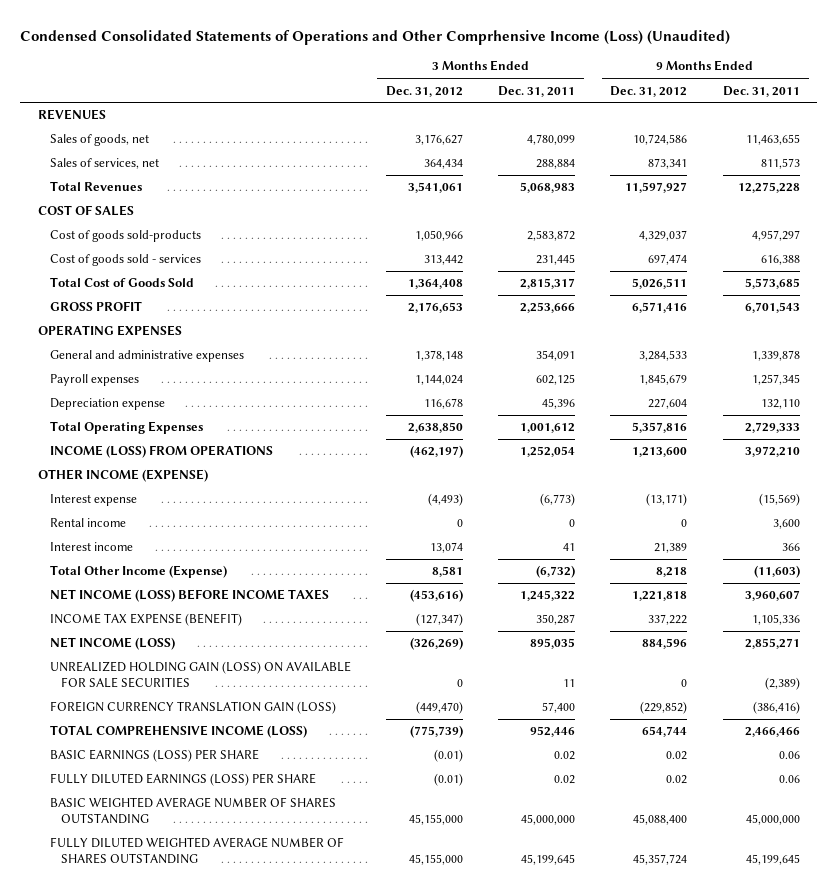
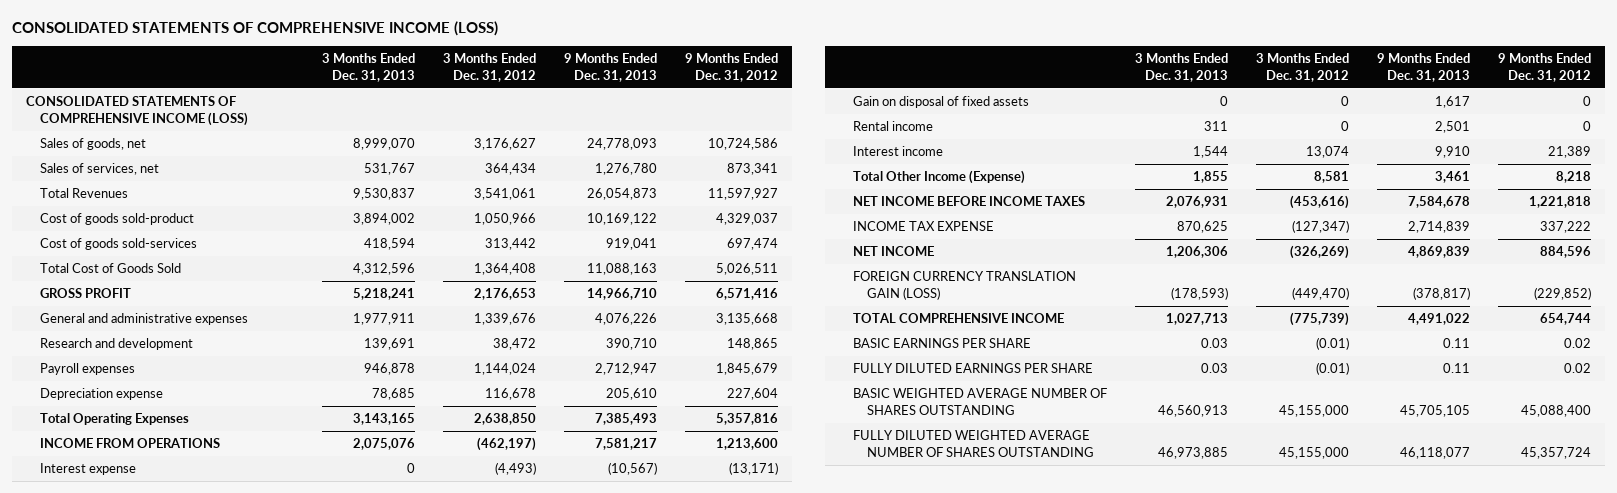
[20,29,731,45] Condensed Consolidated Statements of Operations and Other Comprhensive Income (Loss) (Unaudited) -> [12,20,499,36] CONSOLIDATED STATEMENTS OF COMPREHENSIVE INCOME (LOSS)
[498,85,576,97] Dec. 31, 2011 -> none
[722,85,800,97] Dec. 31, 2011 -> none
none -> [322,53,416,83] 3 Months Ended Dec. 31, 2013
none -> [564,53,658,83] 9 Months Ended Dec. 31, 2013
[37,109,106,121] REVENUES -> none
none -> [26,96,249,127] CONSOLIDATED STATEMENTS OF COMPREHENSIVE INCOME (LOSS)
[37,205,134,217] COST OF SALES -> none
[49,230,201,243] Cost of goods sold-products -> [40,213,195,226] Cost of goods sold-product
[49,254,201,267] Cost of goods sold - services -> [40,238,198,251] Cost of goods sold-services
[37,325,182,337] OPERATING EXPENSES -> none
[414,350,463,362] 1,378,148 -> [474,313,537,326] 1,339,676
[639,350,688,362] 3,284,533 -> [716,313,779,326] 3,135,668
none -> [40,338,194,351] Research and development
[37,469,208,483] OTHER INCOME (EXPENSE) -> none
[49,445,273,459] INCOME (LOSS) FROM OPERATIONS -> [40,438,221,449] INCOME FROM OPERATIONS
none -> [852,96,1029,109] Gain on disposal of fixed assets
[49,661,351,688] UNREALIZED HOLDING GAIN (LOSS) ON AVAILABLE FOR SALE SECURITIES -> none
[49,589,329,603] NET INCOME (LOSS) BEFORE INCOME TAXES -> [852,196,1085,207] NET INCOME BEFORE INCOME TAXES
[49,613,242,627] INCOME TAX EXPENSE (BENEFIT) -> [852,221,994,232] INCOME TAX EXPENSE
[49,637,175,651] NET INCOME (LOSS) -> [852,246,934,257] NET INCOME
[49,725,307,739] TOTAL COMPREHENSIVE INCOME (LOSS) -> [852,313,1064,324] TOTAL COMPREHENSIVE INCOME
[49,749,259,763] BASIC EARNINGS (LOSS) PER SHARE -> [852,338,1031,349] BASIC EARNINGS PER SHARE
[49,773,316,787] FULLY DILUTED EARNINGS (LOSS) PER SHARE -> [852,363,1093,374] FULLY DILUTED EARNINGS PER SHARE

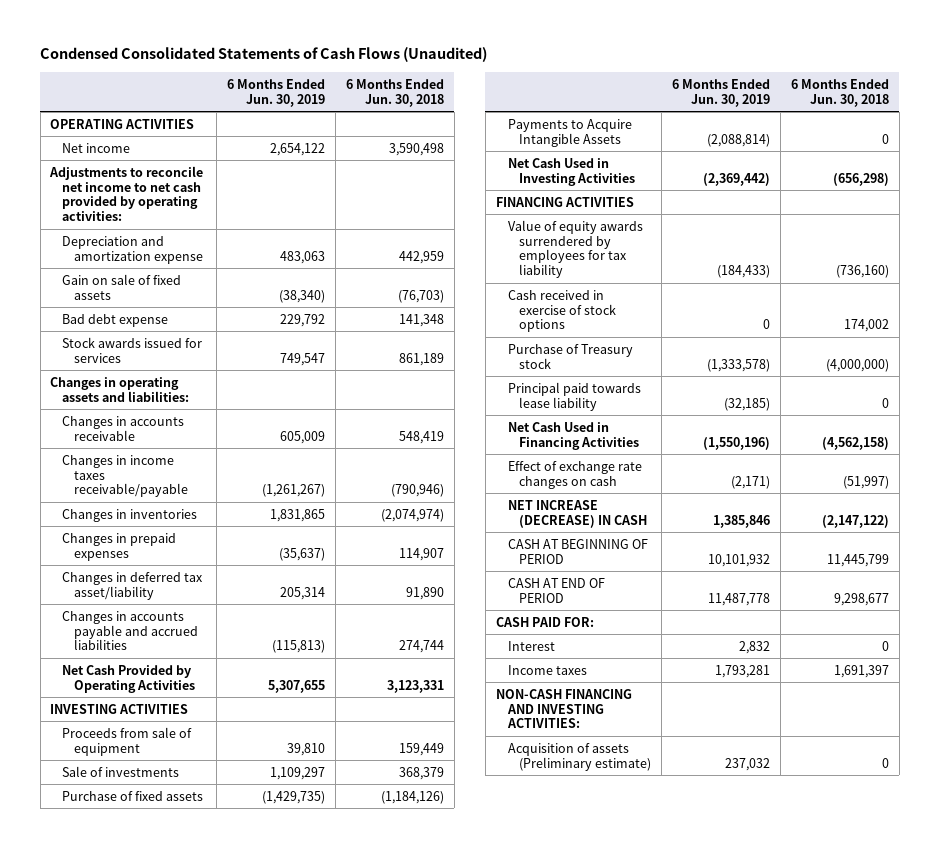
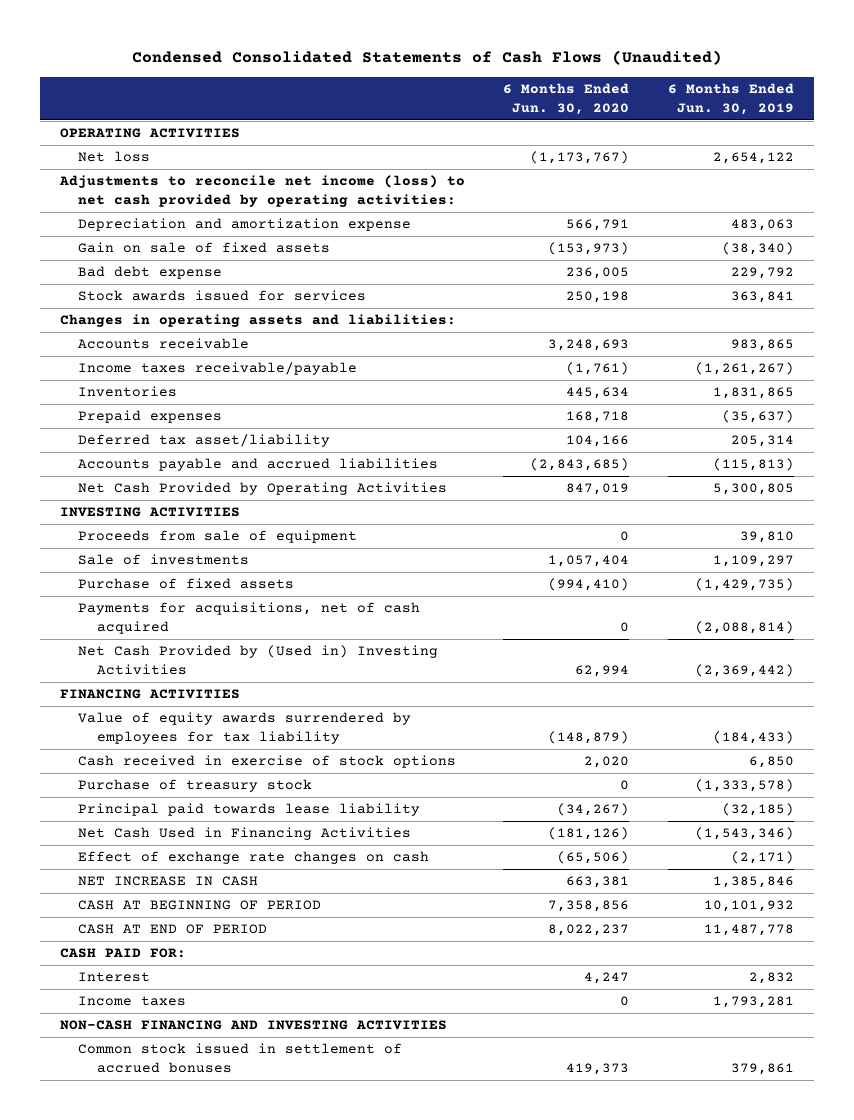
[345,78,444,107] 6 Months Ended Jun. 30, 2018 -> none
none -> [503,83,630,115] 6 Months Ended Jun. 30, 2020
[62,142,131,153] Net income -> [78,151,151,163] Net loss
[49,165,204,222] Adjustments to reconcile net income to net cash provided by operating activities: -> [58,175,465,207] Adjustments to reconcile net income (loss) to net cash provided by operating activities:
[279,352,325,366] 749,547 -> [731,291,795,304] 363,841
[62,415,185,441] Changes in accounts receivable -> [78,338,250,350] Accounts receivable
[279,430,325,444] 605,009 -> [731,339,795,352] 983,865
[62,454,189,498] Changes in income taxes receivable/payable -> [78,362,358,376] Income taxes receivable/payable
[62,508,198,522] Changes in inventories -> [78,386,178,398] Inventories
[62,532,177,561] Changes in prepaid expenses -> [78,410,223,424] Prepaid expenses
[62,571,204,600] Changes in deferred tax asset/liability -> [78,434,331,448] Deferred tax asset/liability
[62,610,199,651] Changes in accounts payable and accrued liabilities -> [78,458,439,472] Accounts payable and accrued liabilities
[267,679,325,693] 5,307,655 -> [713,483,795,496] 5,300,805
[507,118,632,147] Payments to Acquire Intangible Assets -> [78,602,421,634] Payments for acquisitions, net of cash acquired
[507,157,636,186] Net Cash Used in Investing Activities -> [78,645,439,675] Net Cash Provided by (Used in) Investing Activities
[763,319,771,330] 0 -> [749,756,795,769] 6,850
[507,343,633,369] Purchase of Treasury stock -> [78,779,313,793] Purchase of treasury stock
[703,436,771,450] (1,550,196) -> [695,827,795,841] (1,543,346)
[507,499,648,528] NET INCREASE (DECREASE) IN CASH -> [78,876,259,887] NET INCREASE IN CASH
[507,742,652,771] Acquisition of assets (Preliminary estimate) -> none
[495,688,632,729] NON-CASH FINANCING AND INVESTING ACTIVITIES: -> [59,1020,447,1031] NON-CASH FINANCING AND INVESTING ACTIVITIES
none -> [78,1043,403,1073] Common stock issued in settlement of accrued bonuses

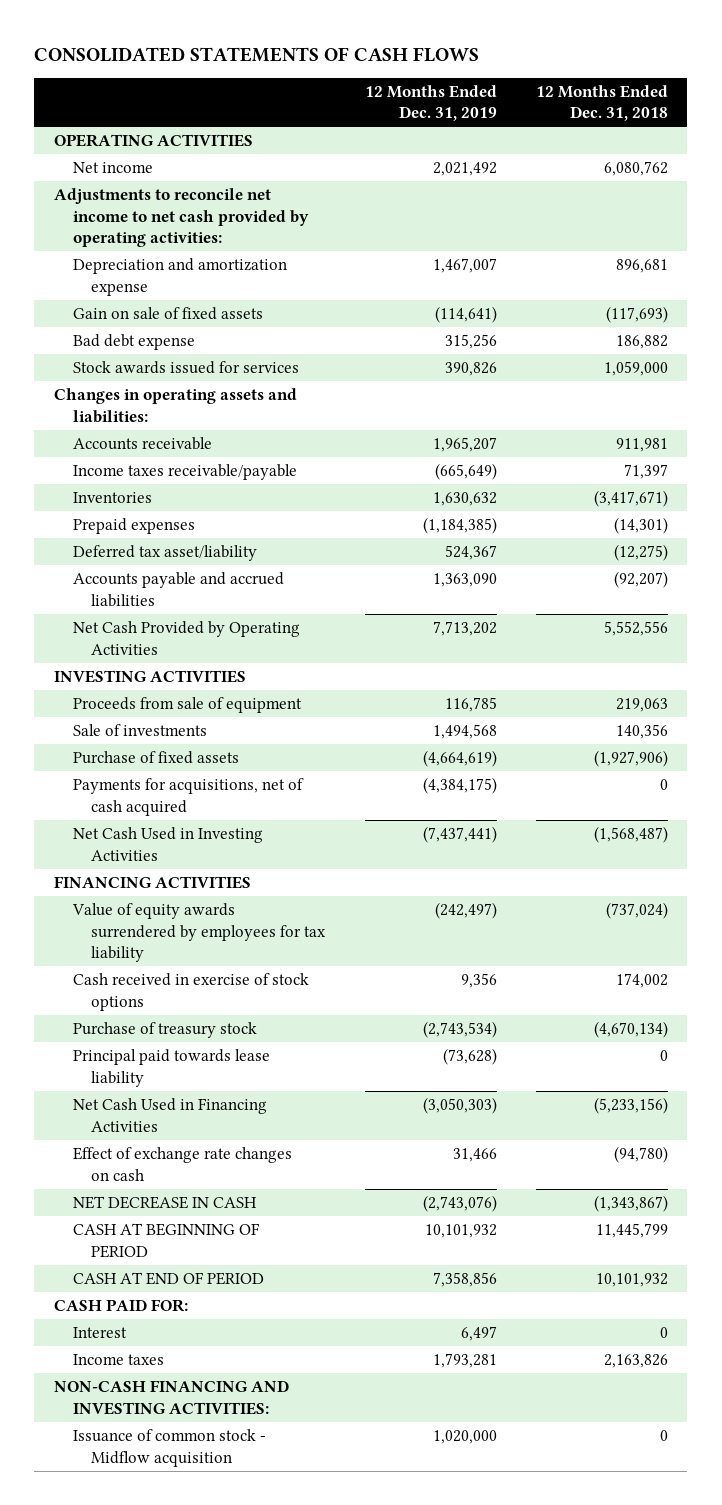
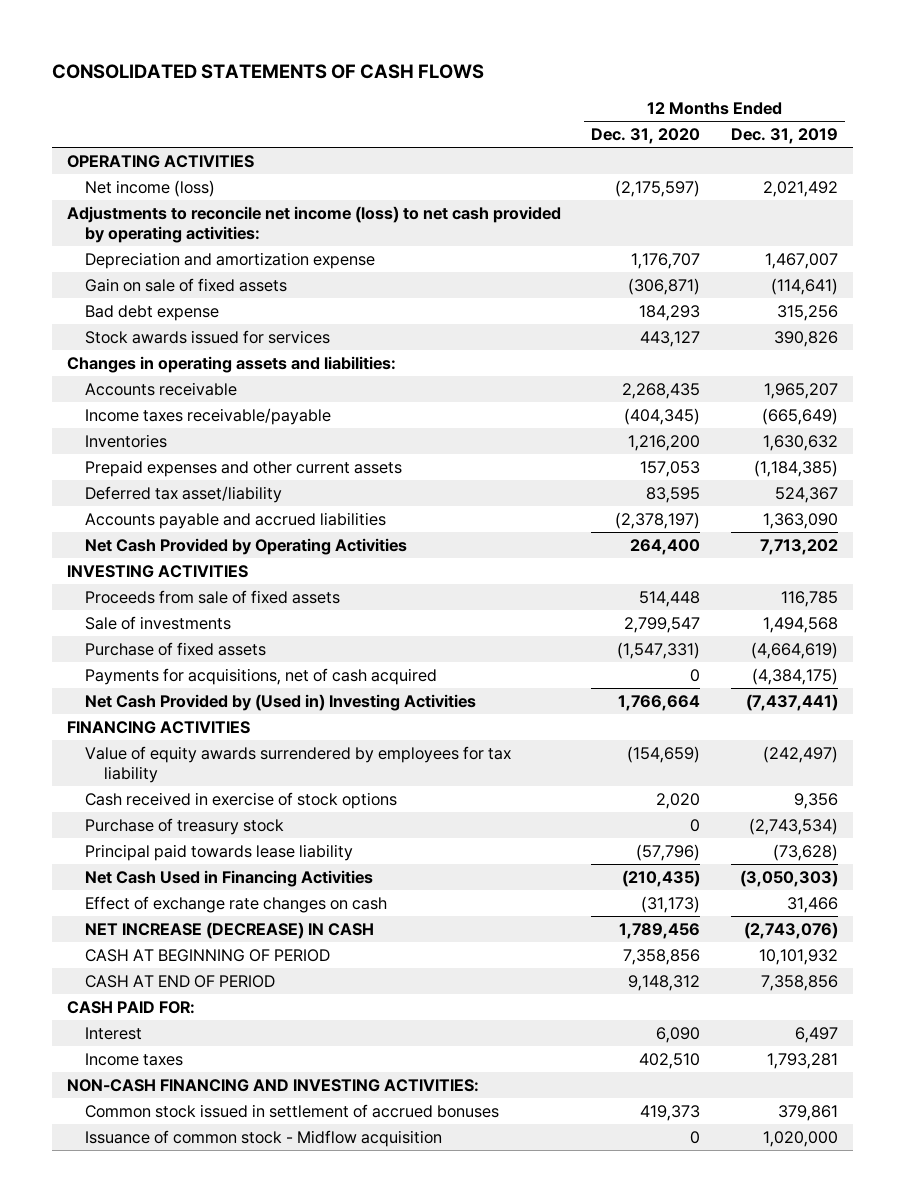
[535,84,668,122] 12 Months Ended Dec. 31, 2018 -> none
none -> [591,128,701,145] Dec. 31, 2020
[72,162,153,174] Net income -> [85,180,216,198] Net income (loss)
[53,188,309,248] Adjustments to reconcile net income to net cash provided by operating activities: -> [67,206,562,243] Adjustments to reconcile net income (loss) to net cash provided by operating activities:
[72,518,195,535] Prepaid expenses -> [85,460,403,478] Prepaid expenses and other current assets
[72,697,302,714] Proceeds from sale of equipment -> [85,590,341,605] Proceeds from sale of fixed assets
[72,827,263,861] Net Cash Used in Investing Activities -> [85,694,477,712] Net Cash Provided by (Used in) Investing Activities
[72,1196,257,1210] NET DECREASE IN CASH -> [85,922,375,940] NET INCREASE (DECREASE) IN CASH
none -> [85,1104,500,1119] Common stock issued in settlement of accrued bonuses

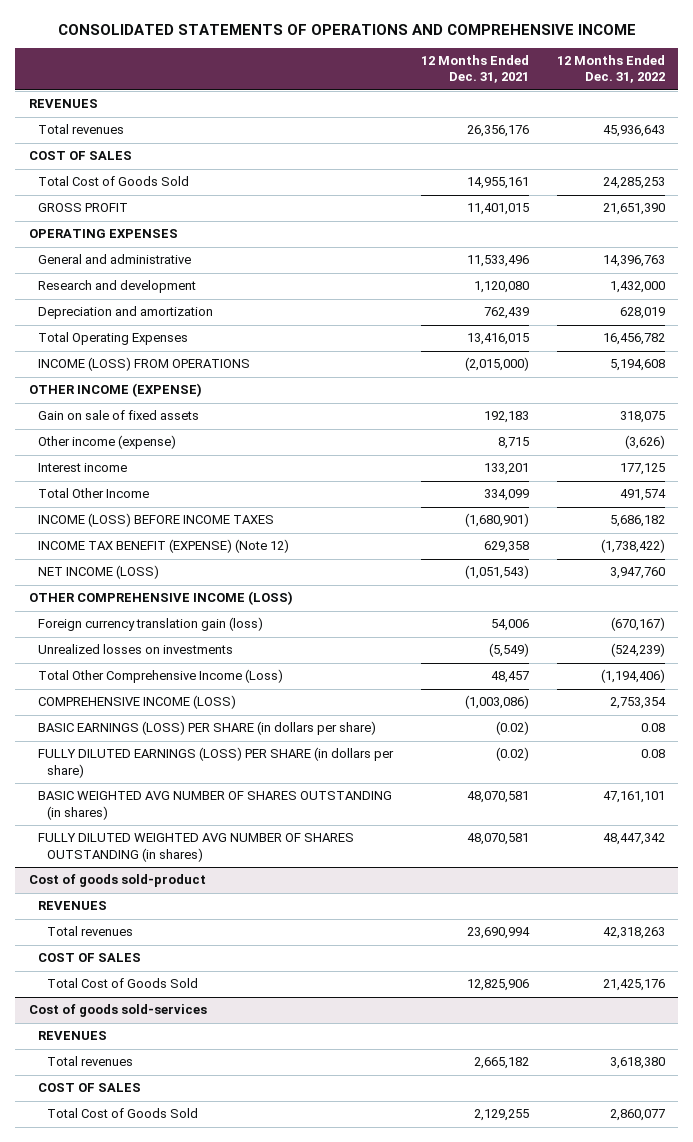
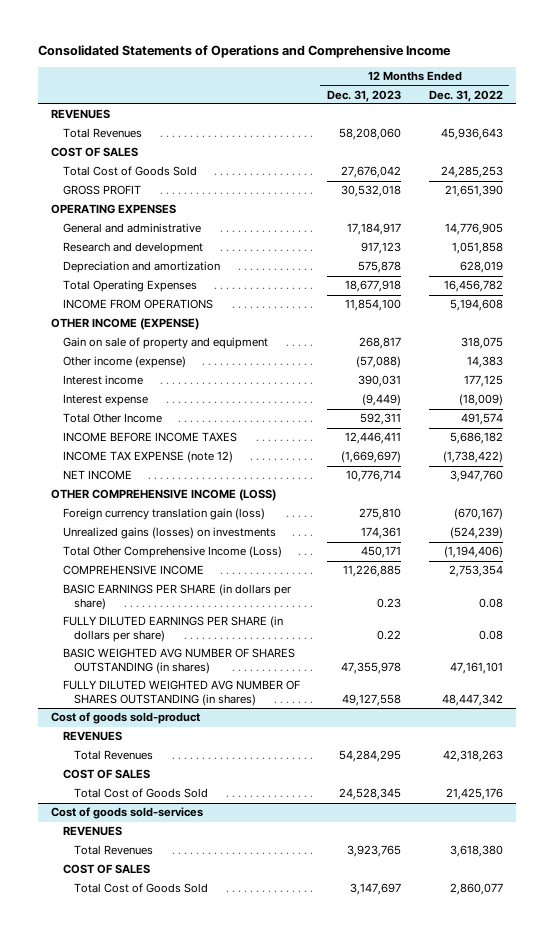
[57,23,636,35] CONSOLIDATED STATEMENTS OF OPERATIONS AND COMPREHENSIVE INCOME -> [37,45,451,59] Consolidated Statements of Operations and Comprehensive Income
[420,55,529,84] 12 Months Ended Dec. 31, 2021 -> none
none -> [327,89,402,102] Dec. 31, 2023
[38,124,125,135] Total revenues -> [62,128,142,139] Total Revenues
[602,255,665,268] 14,396,763 -> [444,223,503,236] 14,776,905
[609,281,665,294] 1,432,000 -> [451,242,503,255] 1,051,858
[38,357,251,372] INCOME (LOSS) FROM OPERATIONS -> [62,299,213,310] INCOME FROM OPERATIONS
[38,410,200,421] Gain on sale of fixed assets -> [62,337,268,350] Gain on sale of property and equipment
[624,435,665,450] (3,626) -> [466,356,503,369] 14,383
none -> [62,394,148,407] Interest expense
[38,513,275,528] INCOME (LOSS) BEFORE INCOME TAXES -> [62,432,237,443] INCOME BEFORE INCOME TAXES
[38,539,290,554] INCOME TAX BENEFIT (EXPENSE) (Note 12) -> [62,451,233,464] INCOME TAX EXPENSE (note 12)
[38,565,160,580] NET INCOME (LOSS) -> [62,470,132,481] NET INCOME
[38,644,234,655] Unrealized losses on investments -> [62,527,276,540] Unrealized gains (losses) on investments
[38,695,237,710] COMPREHENSIVE INCOME (LOSS) -> [62,565,204,576] COMPREHENSIVE INCOME
[38,721,377,736] BASIC EARNINGS (LOSS) PER SHARE (in dollars per share) -> [62,584,291,611] BASIC EARNINGS PER SHARE (in dollars per share)
[38,747,395,778] FULLY DILUTED EARNINGS (LOSS) PER SHARE (in dollars per share) -> [62,616,283,643] FULLY DILUTED EARNINGS PER SHARE (in dollars per share)
[47,926,134,937] Total revenues -> [73,750,153,761] Total Revenues
[47,1056,134,1067] Total revenues -> [73,845,153,856] Total Revenues

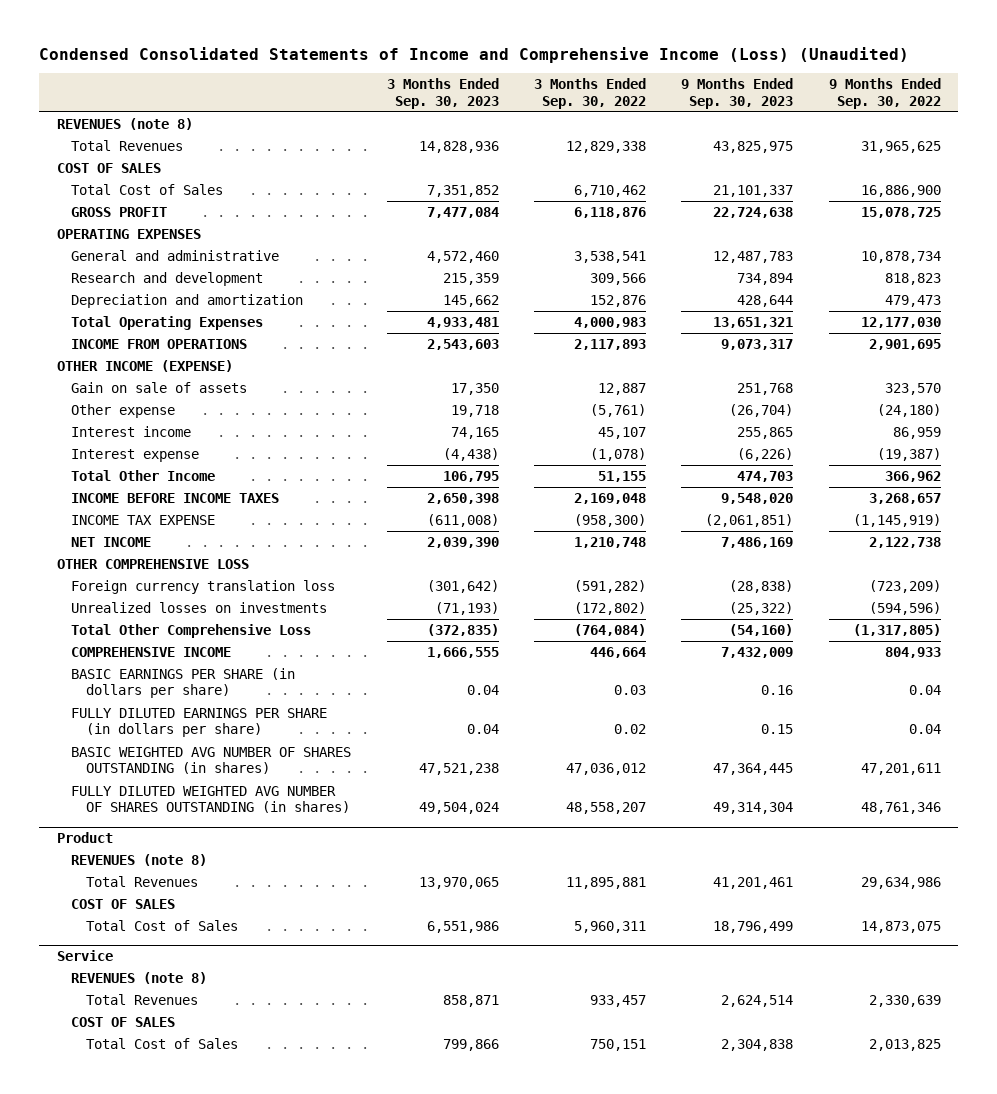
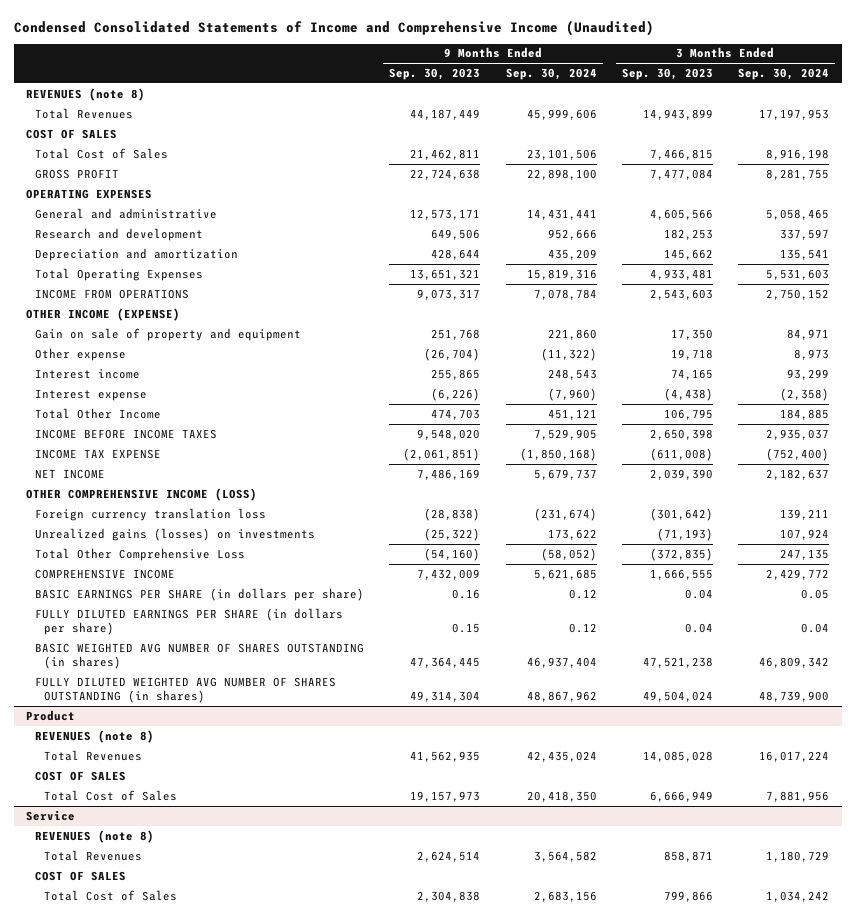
[38,46,909,63] Condensed Consolidated Statements of Income and Comprehensive Income (Loss) (Unaudited) -> [13,19,654,36] Condensed Consolidated Statements of Income and Comprehensive Income (Unaudited)
[534,77,647,109] 3 Months Ended Sep. 30, 2022 -> none
[828,77,941,109] 9 Months Ended Sep. 30, 2022 -> none
none -> [505,68,597,81] Sep. 30, 2024
none -> [737,68,829,81] Sep. 30, 2024
[418,140,499,153] 14,828,936 -> [642,108,713,120] 14,943,899
[713,140,794,153] 43,825,975 -> [410,108,481,120] 44,187,449
[426,184,499,197] 7,351,852 -> [649,148,713,160] 7,466,815
[713,184,794,197] 21,101,337 -> [410,148,481,160] 21,462,811
[426,250,499,263] 4,572,460 -> [649,208,713,220] 4,605,566
[713,250,794,263] 12,487,783 -> [410,208,481,220] 12,573,171
[442,272,499,285] 215,359 -> [663,228,713,240] 182,253
[737,272,794,285] 734,894 -> [431,228,481,240] 649,506
[71,381,248,393] Gain on sale of assets -> [35,327,302,341] Gain on sale of property and equipment
[56,558,249,569] OTHER COMPREHENSIVE LOSS -> [26,487,258,501] OTHER COMPREHENSIVE INCOME (LOSS)
[71,601,328,613] Unrealized losses on investments -> [35,527,316,541] Unrealized gains (losses) on investments
[418,876,499,889] 13,970,065 -> [642,750,713,762] 14,085,028
[713,876,794,889] 41,201,461 -> [410,750,481,762] 41,562,935
[426,920,499,933] 6,551,986 -> [649,790,713,802] 6,666,949
[713,920,794,933] 18,796,499 -> [410,790,481,802] 19,157,973

